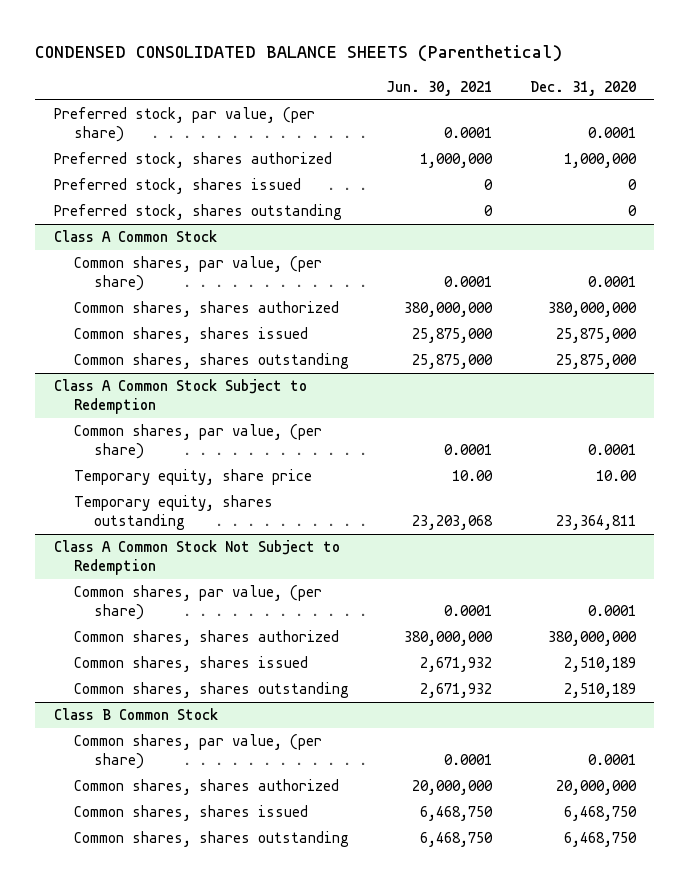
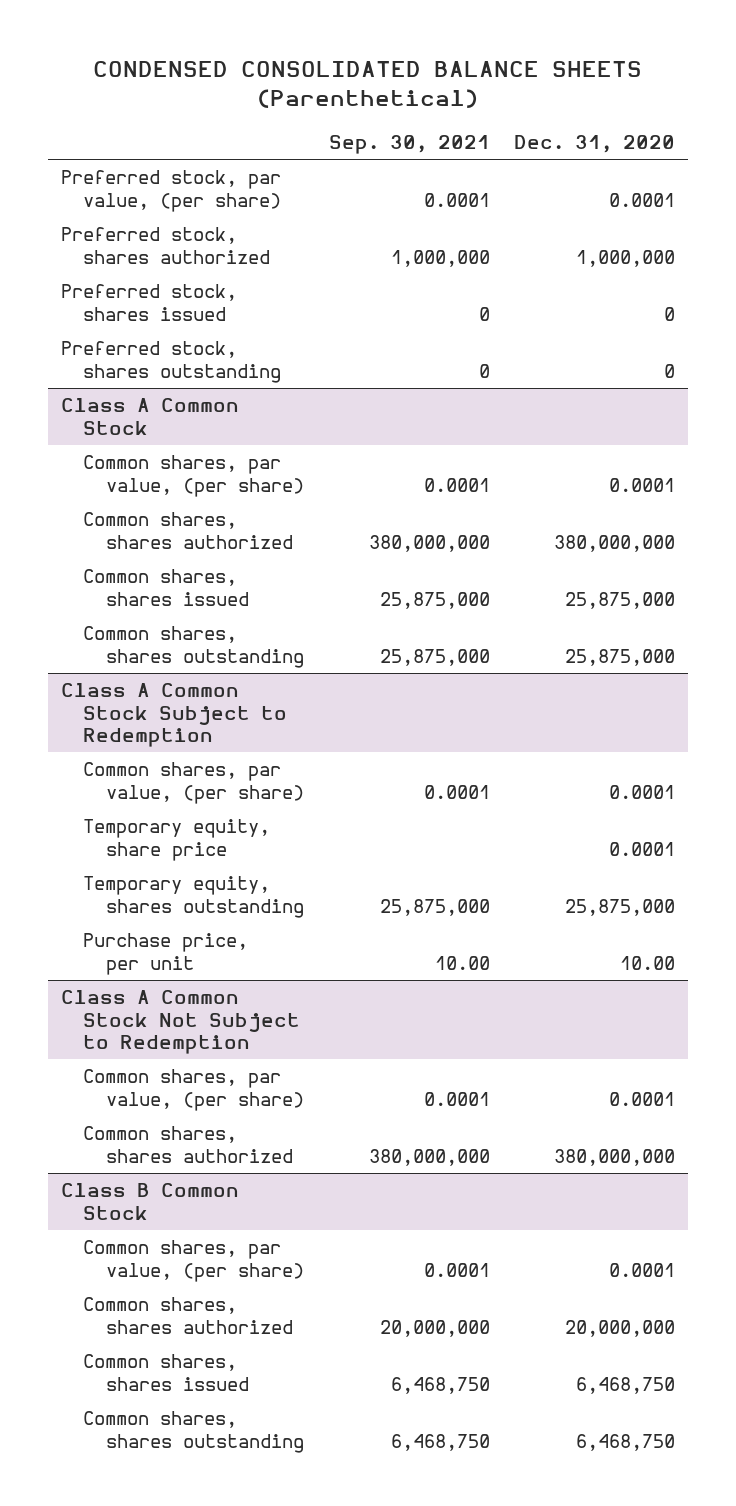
[386,81,493,97] Jun. 30, 2021 -> none
none -> [328,134,490,154] Sep. 30, 2021
[595,470,637,482] 10.00 -> [609,841,676,856] 0.0001
[555,515,636,531] 23,364,811 -> [565,898,676,916] 25,875,000
none -> [83,933,249,975] Purchase price, per unit
[73,656,308,673] Common shares, shares issued -> none
[73,682,349,699] Common shares, shares outstanding -> none

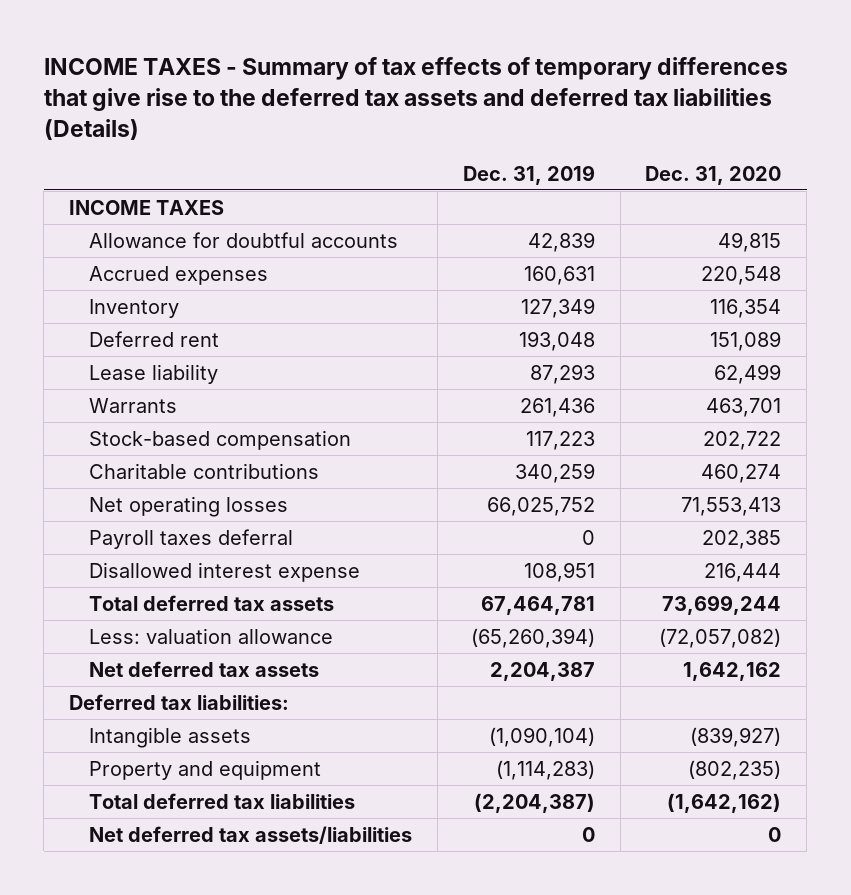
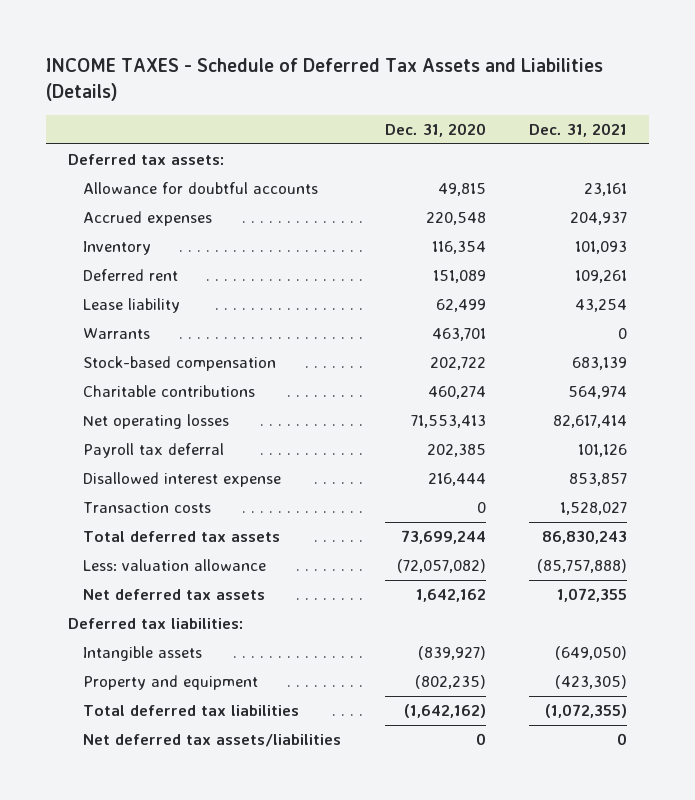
[43,56,788,141] INCOME TAXES - Summary of tax effects of temporary differences that give rise to the deferred tax assets and deferred tax liabilities (Details) -> [45,57,603,101] INCOME TAXES - Schedule of Deferred Tax Assets and Liabilities (Details)
[462,164,595,185] Dec. 31, 2019 -> none
none -> [529,122,628,137] Dec. 31, 2021
[69,199,225,215] INCOME TAXES -> none
none -> [67,154,224,166] Deferred tax assets:
[89,528,294,549] Payroll taxes deferral -> [83,443,225,459] Payroll tax deferral
none -> [83,502,212,514] Transaction costs

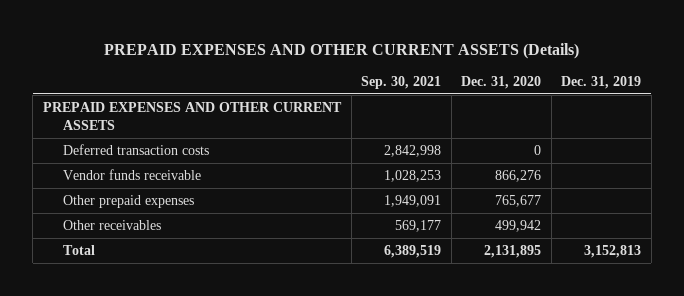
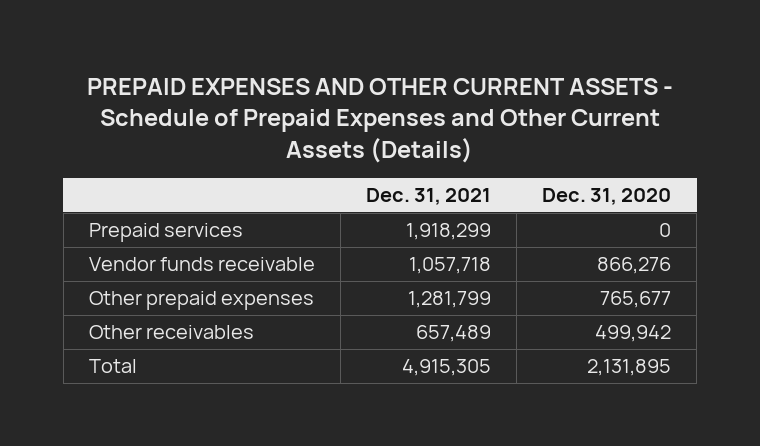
[104,42,580,59] PREPAID EXPENSES AND OTHER CURRENT ASSETS (Details) -> [87,77,674,163] PREPAID EXPENSES AND OTHER CURRENT ASSETS - Schedule of Prepaid Expenses and Other Current Assets (Details)
[361,75,442,89] Sep. 30, 2021 -> none
[561,75,642,89] Dec. 31, 2019 -> none
none -> [366,188,492,206] Dec. 31, 2021
[42,102,342,131] PREPAID EXPENSES AND OTHER CURRENT ASSETS -> none
[62,144,209,156] Deferred transaction costs -> none
none -> [88,223,243,243] Prepaid services

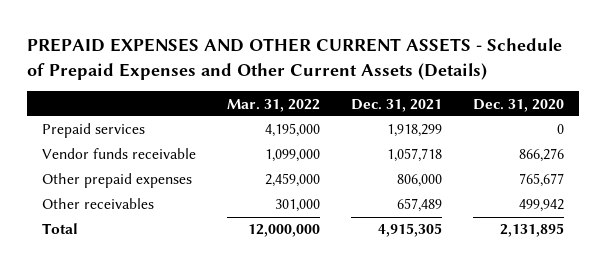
none -> [227,98,321,112] Mar. 31, 2022
[408,291,492,309] 1,281,799 -> [397,174,443,188] 806,000

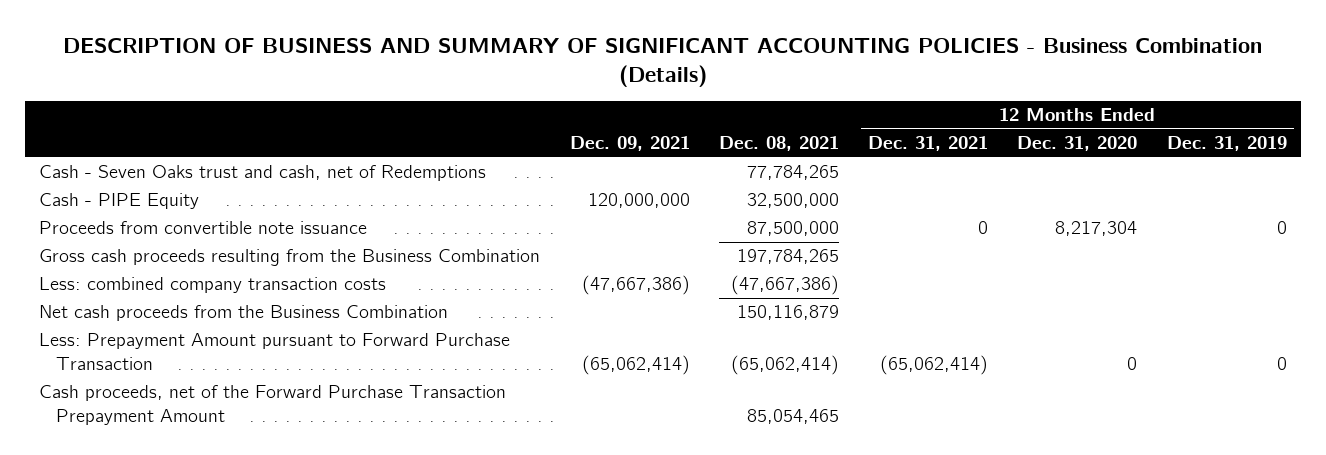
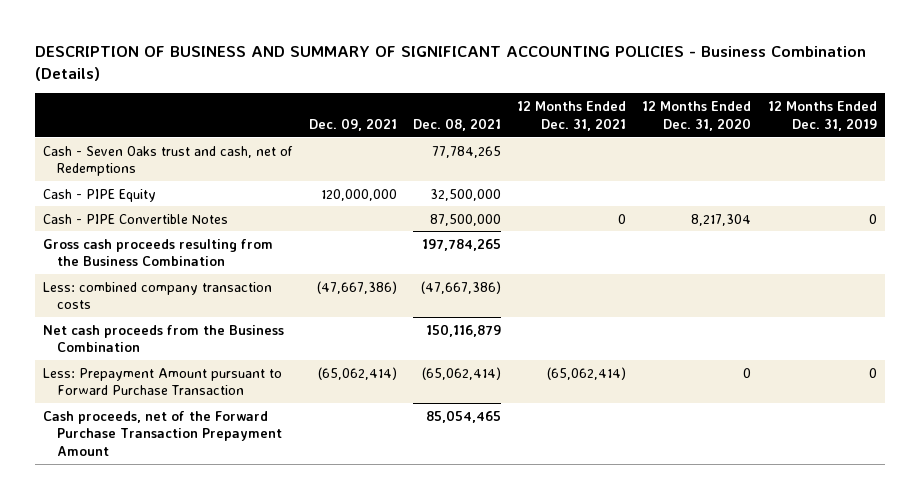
[39,221,368,235] Proceeds from convertible note issuance -> [43,213,229,224] Cash - PIPE Convertible Notes

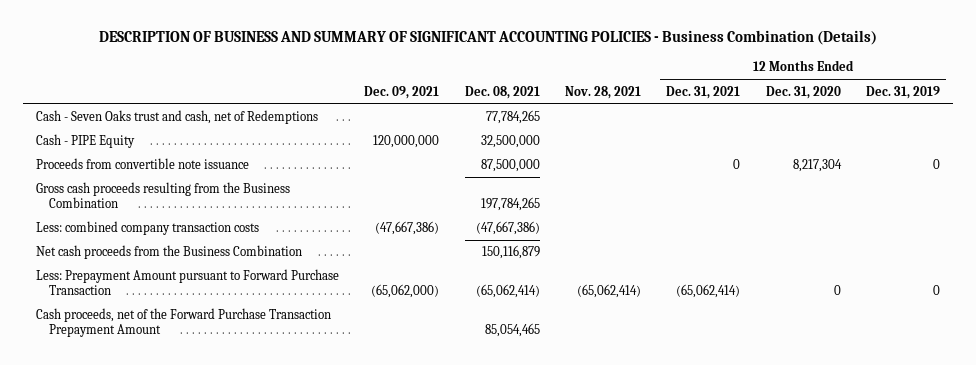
none -> [564,85,641,99] Nov. 28, 2021
[43,213,229,224] Cash - PIPE Convertible Notes -> [35,158,249,170] Proceeds from convertible note issuance
[317,366,397,380] (65,062,414) -> [371,283,440,298] (65,062,000)

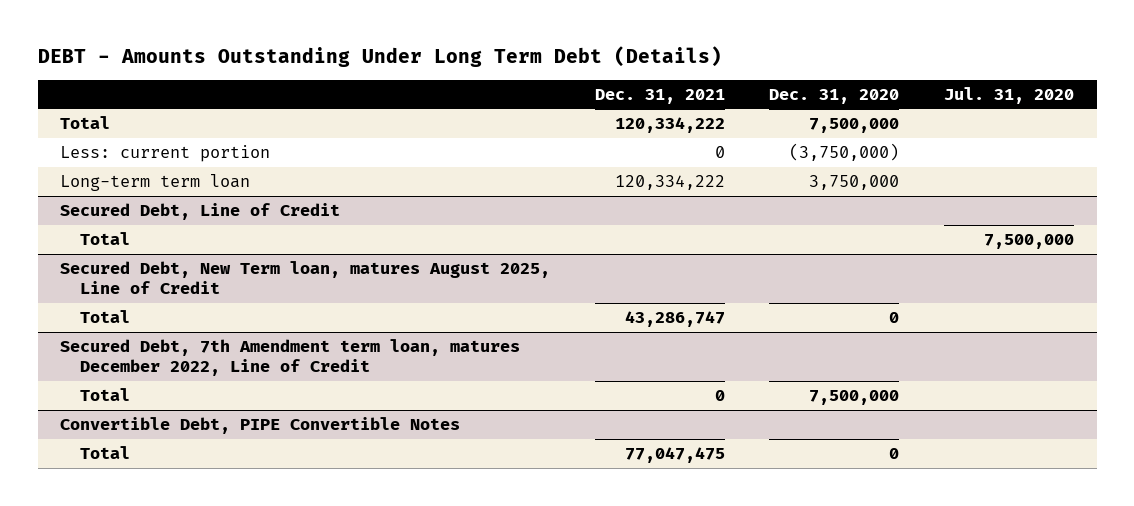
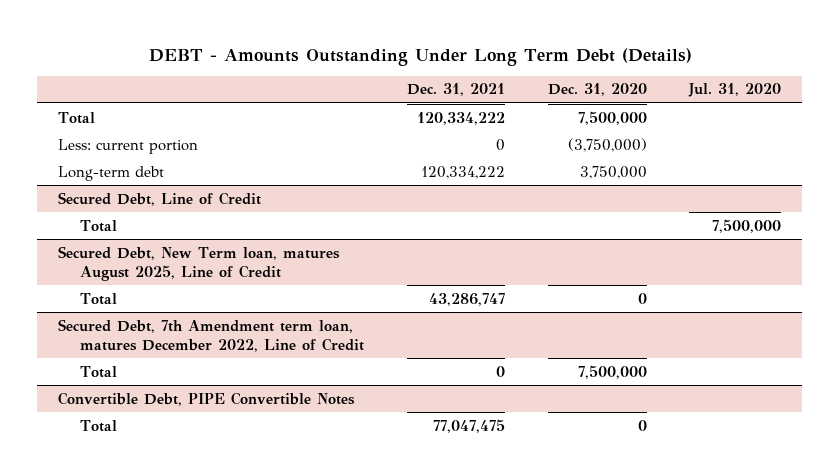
[60,174,251,192] Long-term term loan -> [58,165,165,181] Long-term debt

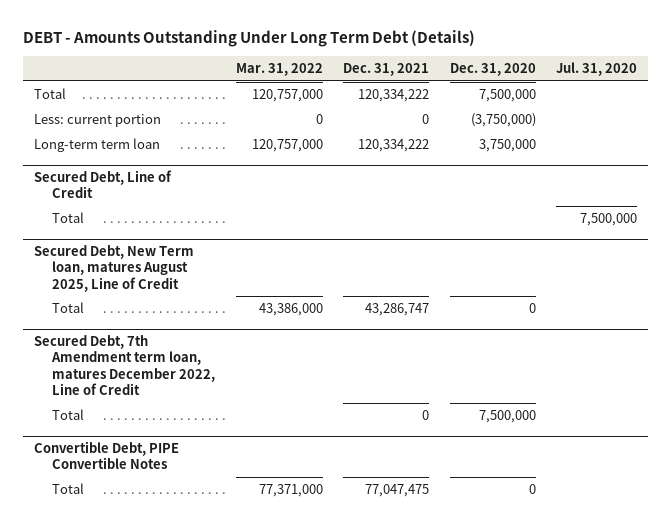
none -> [235,63,323,77] Mar. 31, 2022
[58,165,165,181] Long-term debt -> [33,137,160,152] Long-term term loan

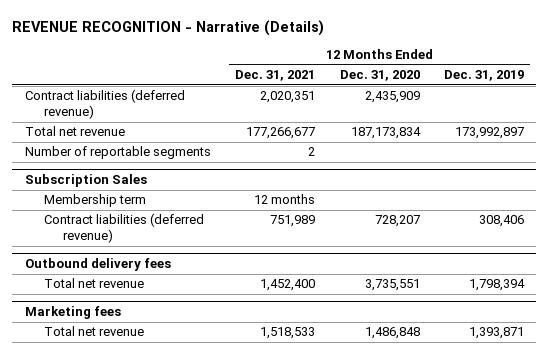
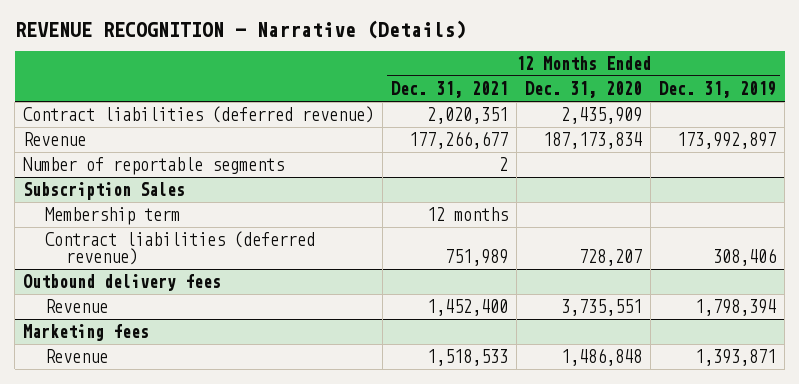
[24,126,125,137] Total net revenue -> [23,132,87,147] Revenue
[43,278,144,289] Total net revenue -> [44,299,108,314] Revenue
[43,326,144,337] Total net revenue -> [44,349,108,364] Revenue

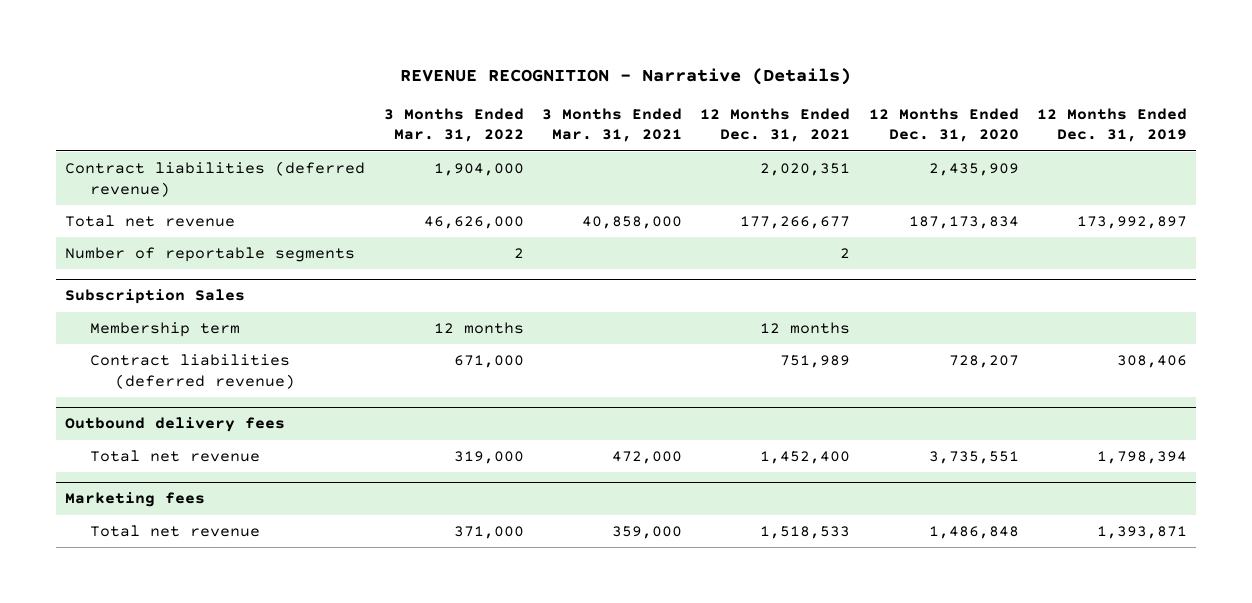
none -> [383,107,524,143] 3 Months Ended Mar. 31, 2022
none -> [541,107,682,143] 3 Months Ended Mar. 31, 2021
[23,132,87,147] Revenue -> [65,214,236,227] Total net revenue
[44,299,108,314] Revenue -> [90,449,261,462] Total net revenue
[44,349,108,364] Revenue -> [90,524,261,537] Total net revenue

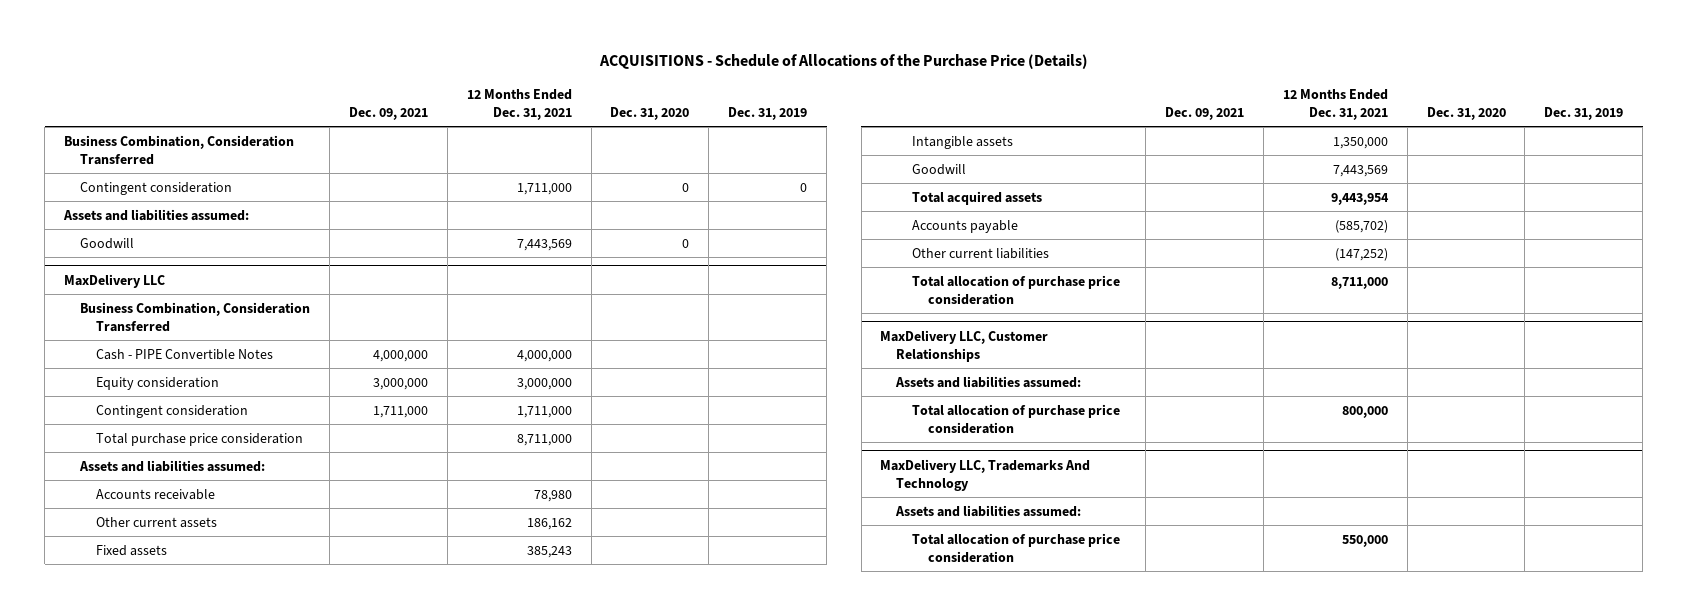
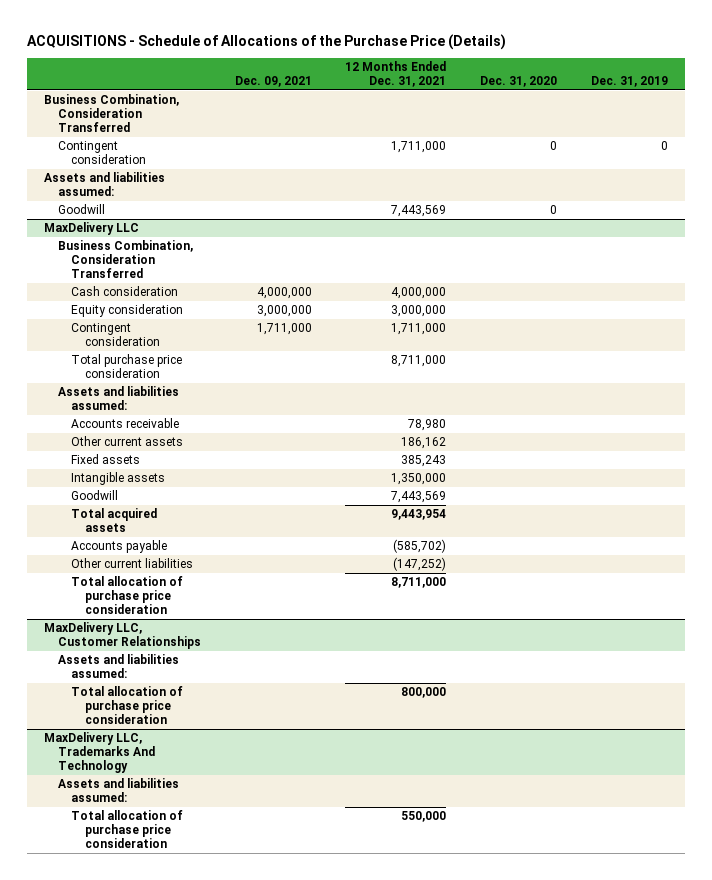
[96,348,274,360] Cash - PIPE Convertible Notes -> [71,286,179,297] Cash consideration

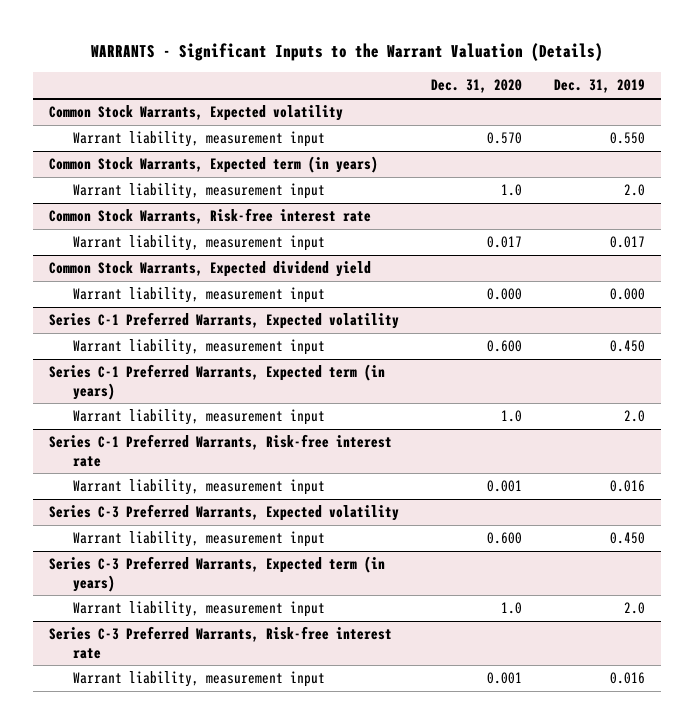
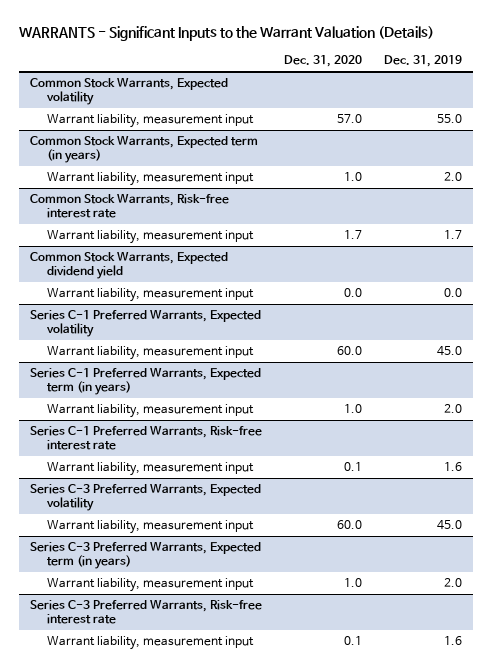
[487,132,523,145] 0.570 -> [337,114,363,124] 57.0
[609,132,645,145] 0.550 -> [436,114,462,124] 55.0
[487,236,523,249] 0.017 -> [344,230,363,240] 1.7
[609,236,645,249] 0.017 -> [443,230,462,240] 1.7
[487,288,523,301] 0.000 -> [344,288,363,298] 0.0
[609,288,645,301] 0.000 -> [443,288,462,298] 0.0
[487,340,523,353] 0.600 -> [337,346,363,356] 60.0
[609,340,645,353] 0.450 -> [436,346,462,357] 45.0
[487,480,523,493] 0.001 -> [344,462,363,472] 0.1
[609,480,645,493] 0.016 -> [443,462,462,472] 1.6
[487,532,523,545] 0.600 -> [337,520,363,530] 60.0
[609,532,645,545] 0.450 -> [436,520,462,531] 45.0
[487,672,523,685] 0.001 -> [344,636,363,646] 0.1
[609,672,645,685] 0.016 -> [443,636,462,646] 1.6

